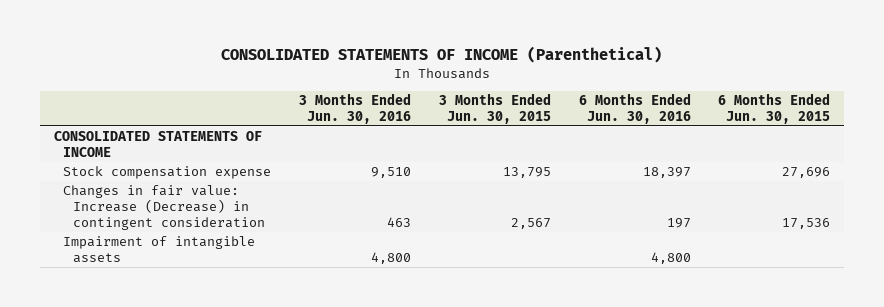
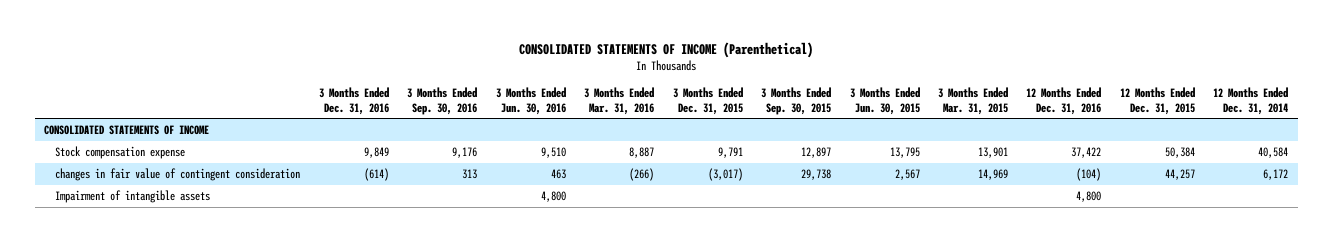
[578,93,691,124] 6 Months Ended Jun. 30, 2016 -> none
[718,93,831,124] 6 Months Ended Jun. 30, 2015 -> none
none -> [318,87,389,115] 3 Months Ended Dec. 31, 2016
none -> [407,87,478,115] 3 Months Ended Sep. 30, 2016
none -> [584,87,655,115] 3 Months Ended Mar. 31, 2016
none -> [672,87,743,115] 3 Months Ended Dec. 31, 2015
none -> [761,87,832,115] 3 Months Ended Sep. 30, 2015
none -> [937,87,1008,115] 3 Months Ended Mar. 31, 2015
none -> [1026,87,1102,115] 12 Months Ended Dec. 31, 2016
none -> [1119,87,1195,115] 12 Months Ended Dec. 31, 2015
none -> [1213,87,1289,115] 12 Months Ended Dec. 31, 2014
[63,185,266,230] Changes in fair value: Increase (Decrease) in contingent consideration -> [55,168,301,182] changes in fair value of contingent consideration

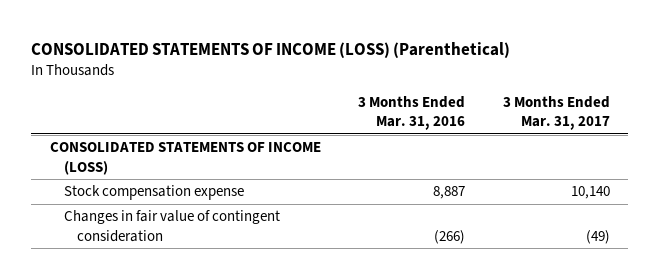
[519,41,814,58] CONSOLIDATED STATEMENTS OF INCOME (Parenthetical) -> [31,41,511,58] CONSOLIDATED STATEMENTS OF INCOME (LOSS) (Parenthetical)
[318,87,389,115] 3 Months Ended Dec. 31, 2016 -> none
[407,87,478,115] 3 Months Ended Sep. 30, 2016 -> none
[495,87,566,115] 3 Months Ended Jun. 30, 2016 -> none
[672,87,743,115] 3 Months Ended Dec. 31, 2015 -> none
[761,87,832,115] 3 Months Ended Sep. 30, 2015 -> none
[849,87,920,115] 3 Months Ended Jun. 30, 2015 -> none
[937,87,1008,115] 3 Months Ended Mar. 31, 2015 -> none
[1026,87,1102,115] 12 Months Ended Dec. 31, 2016 -> none
[1119,87,1195,115] 12 Months Ended Dec. 31, 2015 -> none
[1213,87,1289,115] 12 Months Ended Dec. 31, 2014 -> none
none -> [502,96,610,131] 3 Months Ended Mar. 31, 2017
[43,125,209,136] CONSOLIDATED STATEMENTS OF INCOME -> [50,142,322,175] CONSOLIDATED STATEMENTS OF INCOME (LOSS)
[55,190,211,204] Impairment of intangible assets -> none
[55,168,301,182] changes in fair value of contingent consideration -> [63,210,280,242] Changes in fair value of contingent consideration

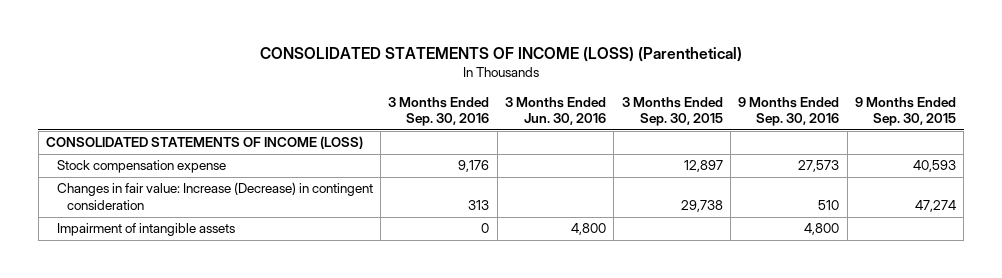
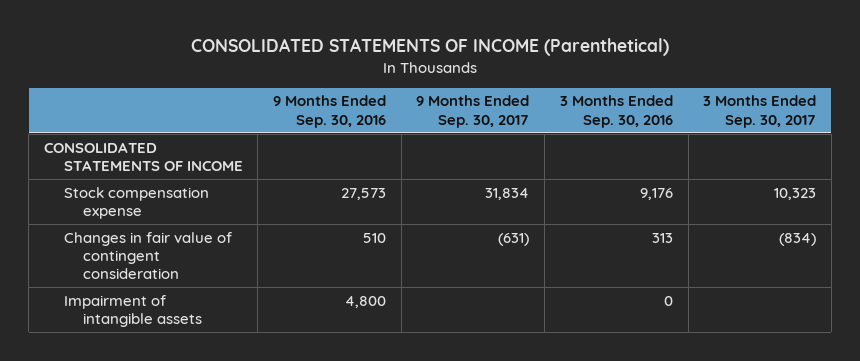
[259,46,742,62] CONSOLIDATED STATEMENTS OF INCOME (LOSS) (Parenthetical) -> [191,38,670,57] CONSOLIDATED STATEMENTS OF INCOME (Parenthetical)
[504,96,606,126] 3 Months Ended Jun. 30, 2016 -> none
[621,96,723,127] 3 Months Ended Sep. 30, 2015 -> none
[854,96,956,127] 9 Months Ended Sep. 30, 2015 -> none
none -> [416,95,530,128] 9 Months Ended Sep. 30, 2017
none -> [703,95,817,128] 3 Months Ended Sep. 30, 2017
[46,136,364,150] CONSOLIDATED STATEMENTS OF INCOME (LOSS) -> [44,141,243,171] CONSOLIDATED STATEMENTS OF INCOME
[56,182,373,211] Changes in fair value: Increase (Decrease) in contingent consideration -> [63,231,232,280] Changes in fair value of contingent consideration

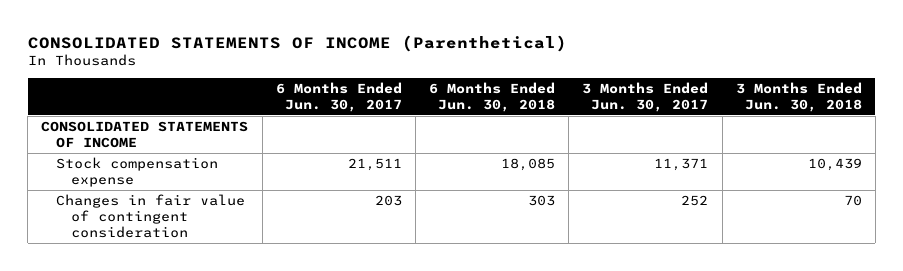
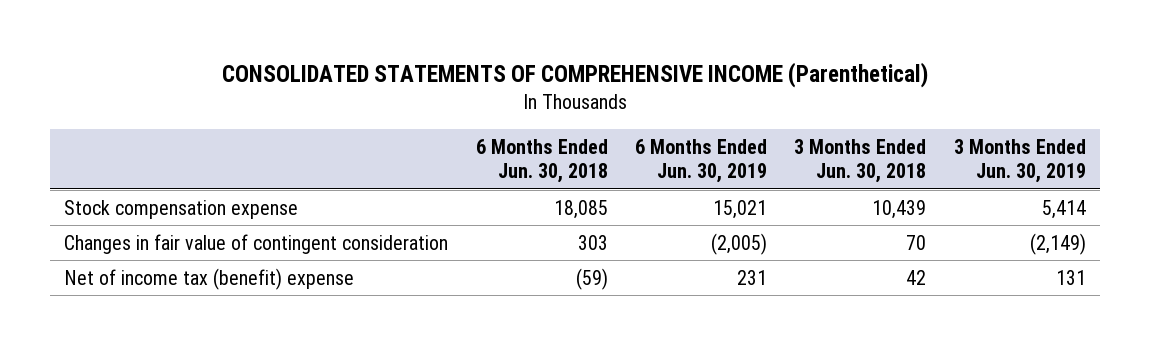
[27,34,567,52] CONSOLIDATED STATEMENTS OF INCOME (Parenthetical) -> [221,61,928,88] CONSOLIDATED STATEMENTS OF COMPREHENSIVE INCOME (Parenthetical)
[275,82,402,112] 6 Months Ended Jun. 30, 2017 -> none
[582,82,709,112] 3 Months Ended Jun. 30, 2017 -> none
none -> [634,138,767,184] 6 Months Ended Jun. 30, 2019
none -> [953,138,1086,184] 3 Months Ended Jun. 30, 2019
[41,121,249,148] CONSOLIDATED STATEMENTS OF INCOME -> none
none -> [64,267,355,290] Net of income tax (benefit) expense

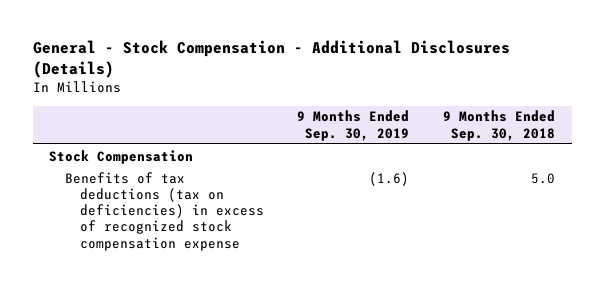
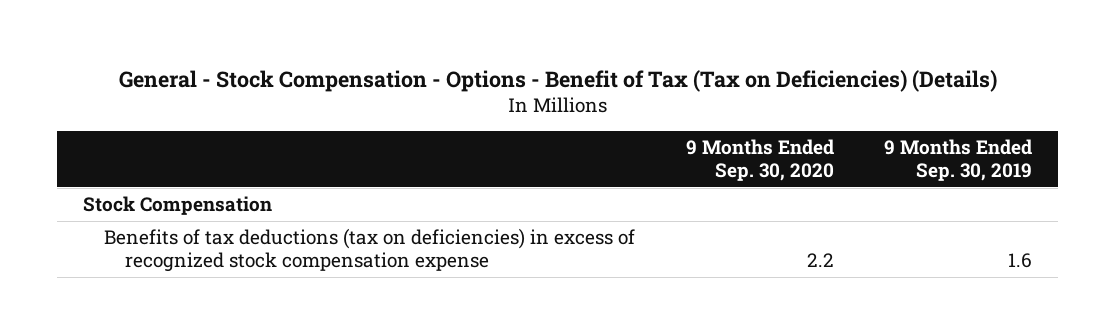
[32,40,510,79] General - Stock Compensation - Additional Disclosures (Details) -> [118,69,997,92] General - Stock Compensation - Options - Benefit of Tax (Tax on Deficiencies) (Details)
[442,110,555,141] 9 Months Ended Sep. 30, 2018 -> none
none -> [685,139,834,182] 9 Months Ended Sep. 30, 2020
[369,171,410,186] (1.6) -> [1008,253,1033,269] 1.6

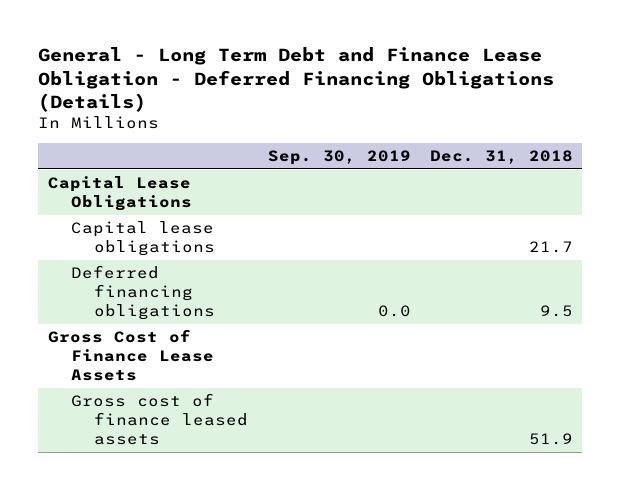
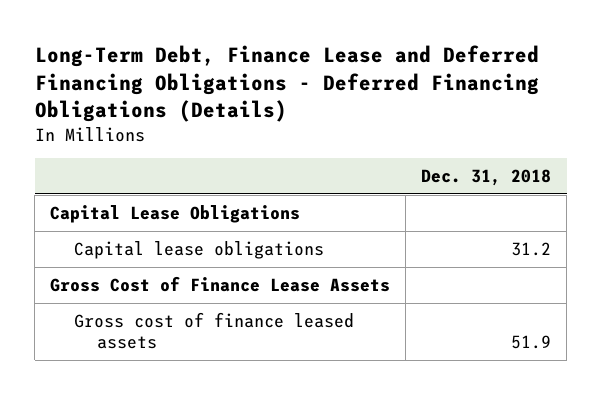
[38,47,555,113] General - Long Term Debt and Finance Lease Obligation - Deferred Financing Obligations (Details) -> [34,45,539,122] Long-Term Debt, Finance Lease and Deferred Financing Obligations - Deferred Financing Obligations (Details)
[267,150,411,166] Sep. 30, 2019 -> none
[71,264,216,321] Deferred financing obligations -> none
[528,241,573,254] 21.7 -> [511,241,552,256] 31.2

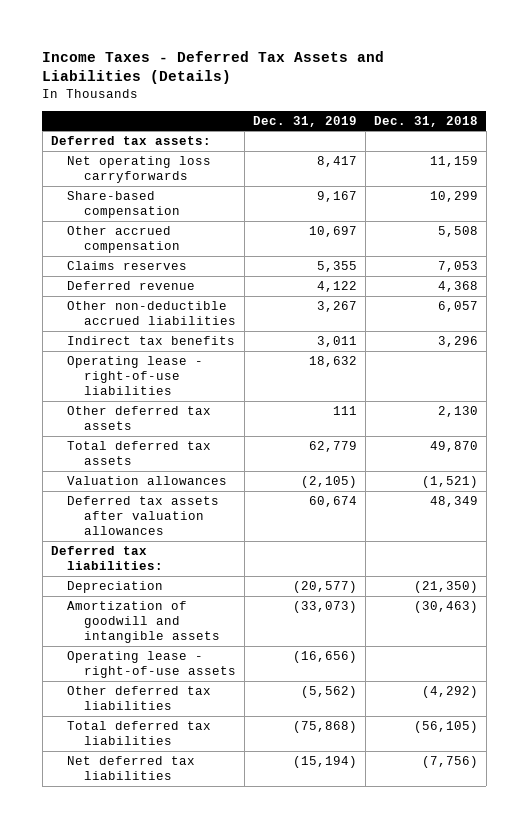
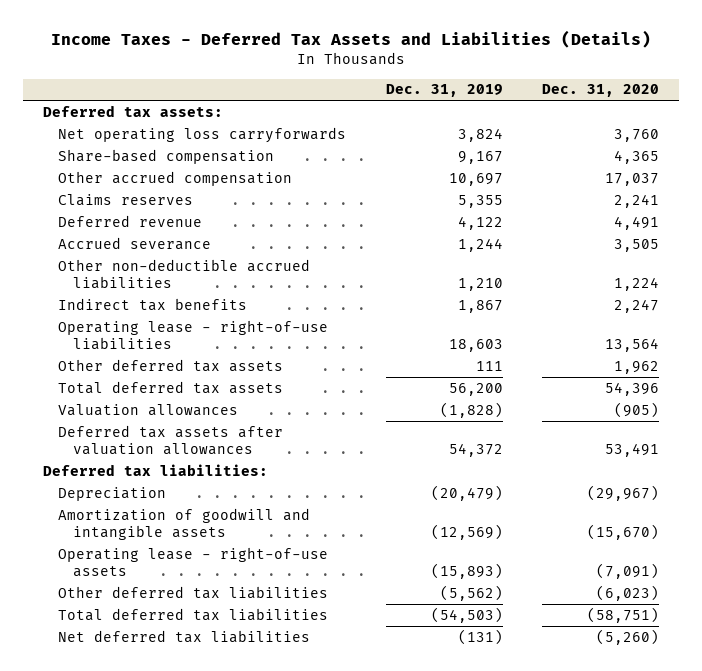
[373,115,478,127] Dec. 31, 2018 -> none
none -> [542,84,660,98] Dec. 31, 2020
[317,155,358,167] 8,417 -> [457,127,503,142] 3,824
none -> [58,236,212,250] Accrued severance
[317,300,358,312] 3,267 -> [457,278,503,292] 1,210
[317,335,358,347] 3,011 -> [457,299,503,313] 1,867
[309,355,358,367] 18,632 -> [448,339,503,353] 18,603
[309,440,358,452] 62,779 -> [448,382,503,396] 56,200
[301,475,358,488] (2,105) -> [439,401,503,418] (1,828)
[309,495,358,507] 60,674 -> [448,443,503,458] 54,372
[293,580,358,593] (20,577) -> [430,484,503,501] (20,479)
[293,600,358,613] (33,073) -> [430,524,503,541] (12,569)
[293,650,358,663] (16,656) -> [430,563,503,580] (15,893)
[293,720,358,733] (75,868) -> [430,606,503,623] (54,503)
[293,755,358,768] (15,194) -> [457,628,503,645] (131)

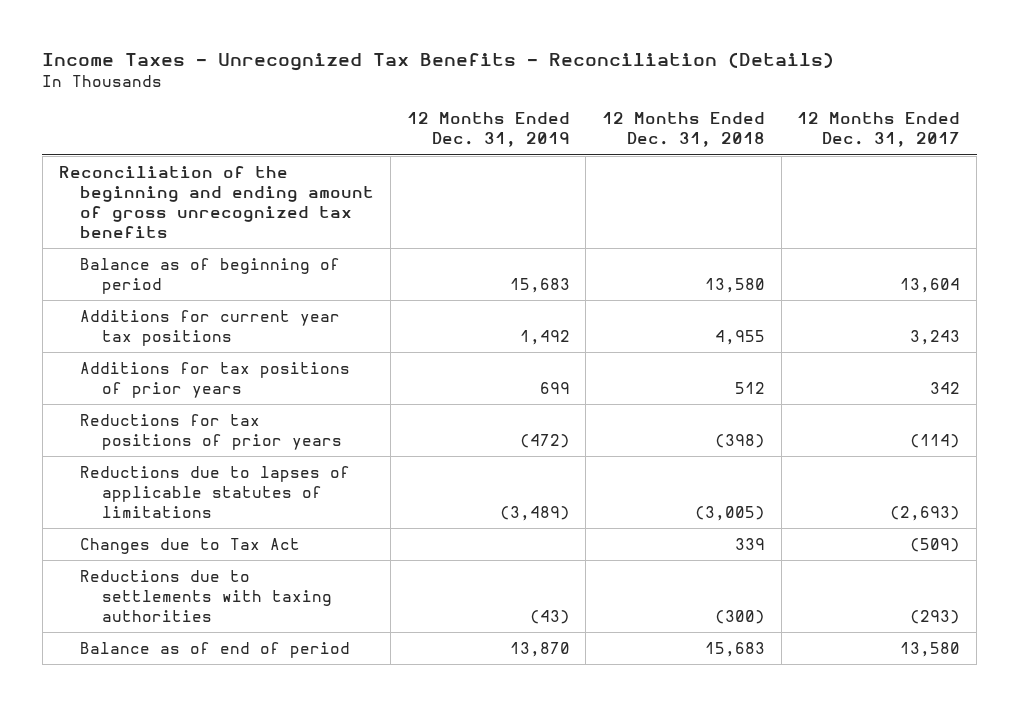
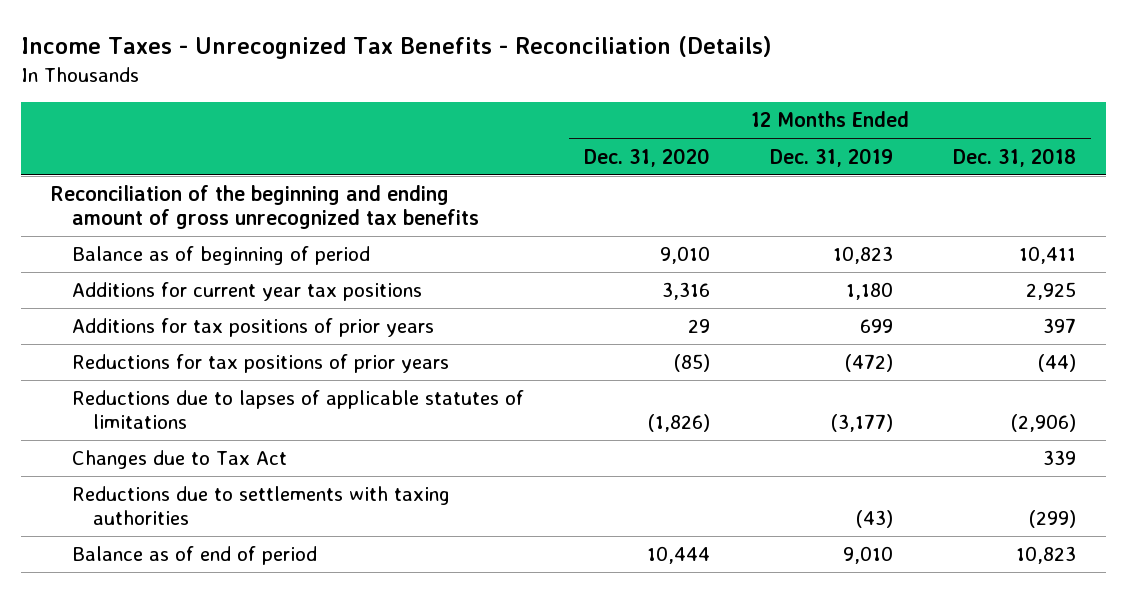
[797,112,961,148] 12 Months Ended Dec. 31, 2017 -> none
none -> [584,147,711,167] Dec. 31, 2020
[509,277,570,293] 15,683 -> [833,246,894,265] 10,823
[705,277,766,293] 13,580 -> [1019,246,1077,265] 10,411
[519,329,570,345] 1,492 -> [846,282,894,301] 1,180
[715,329,766,345] 4,955 -> [1026,282,1077,301] 2,925
[735,381,766,394] 512 -> [1043,318,1077,334] 397
[715,433,766,448] (398) -> [1038,354,1077,373] (44)
[499,505,570,521] (3,489) -> [831,414,894,433] (3,177)
[695,505,766,521] (3,005) -> [1011,414,1077,433] (2,906)
[715,609,766,624] (300) -> [1029,510,1077,529] (299)
[509,641,570,657] 13,870 -> [843,546,894,565] 9,010
[705,641,766,657] 15,683 -> [1016,546,1077,565] 10,823

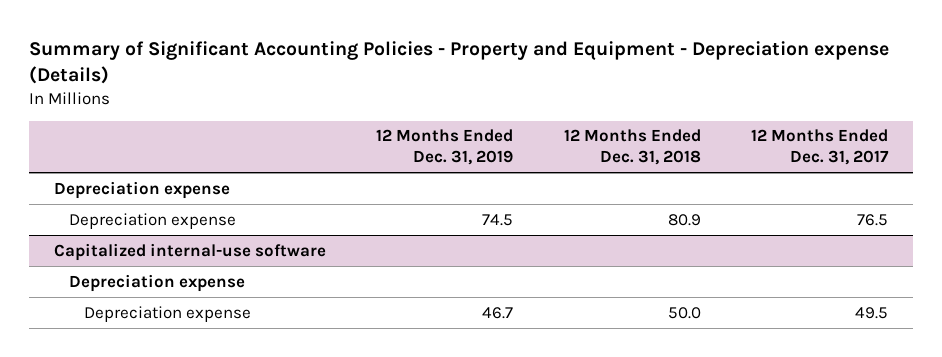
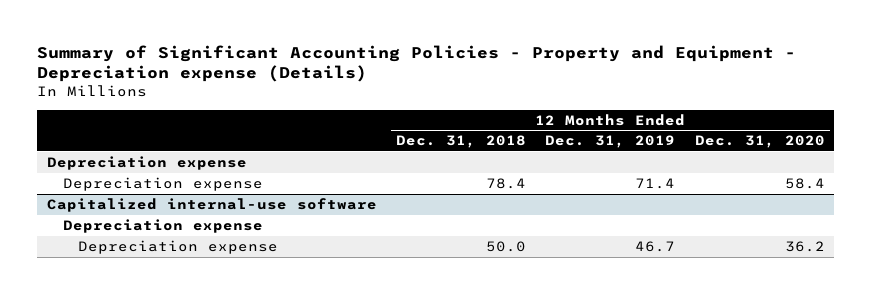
[750,129,889,166] 12 Months Ended Dec. 31, 2017 -> none
none -> [694,135,825,149] Dec. 31, 2020
[482,213,514,226] 74.5 -> [635,177,676,189] 71.4
[667,213,701,226] 80.9 -> [485,177,526,189] 78.4

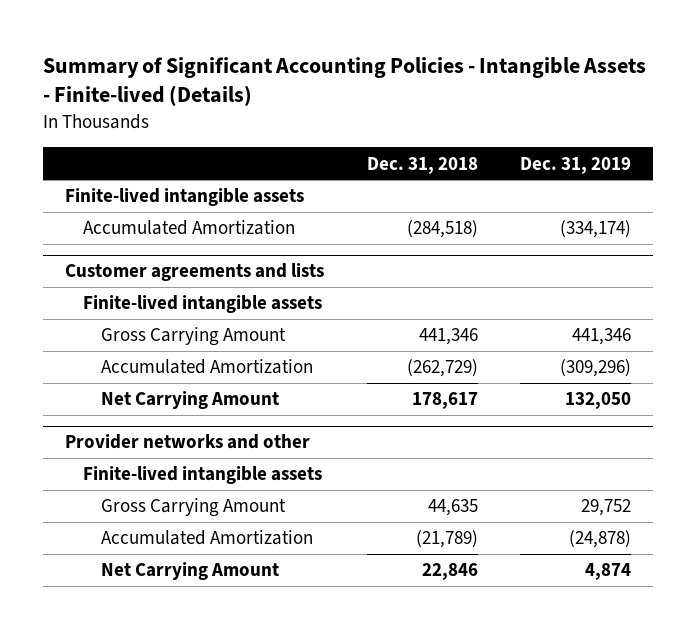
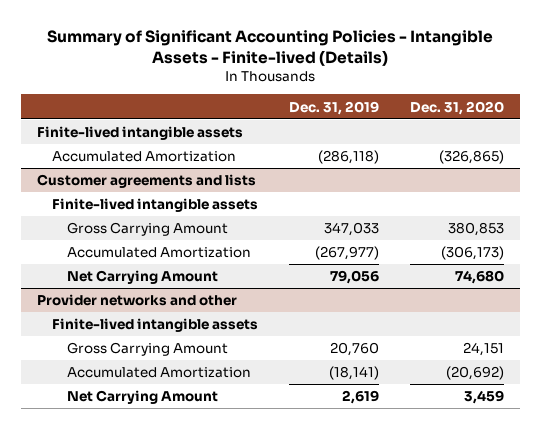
[366,156,478,174] Dec. 31, 2018 -> none
none -> [409,100,504,115] Dec. 31, 2020
[560,220,632,239] (334,174) -> [317,150,379,165] (286,118)
[572,328,632,346] 441,346 -> [323,222,379,237] 347,033
[560,359,632,378] (309,296) -> [314,246,379,261] (267,977)
[565,392,632,410] 132,050 -> [329,270,379,285] 79,056
[581,499,632,517] 29,752 -> [329,342,379,357] 20,760
[569,530,632,549] (24,878) -> [328,366,379,381] (18,141)
[585,563,632,581] 4,874 -> [341,390,379,405] 2,619

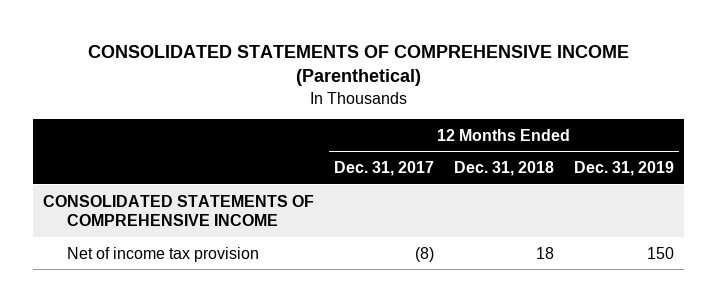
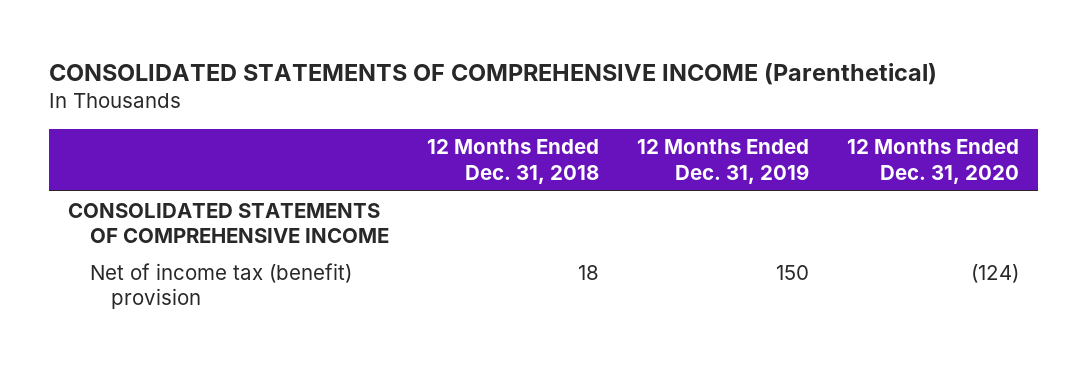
[334,161,435,177] Dec. 31, 2017 -> none
none -> [847,139,1020,185] 12 Months Ended Dec. 31, 2020
[66,246,259,262] Net of income tax provision -> [89,262,352,310] Net of income tax (benefit) provision

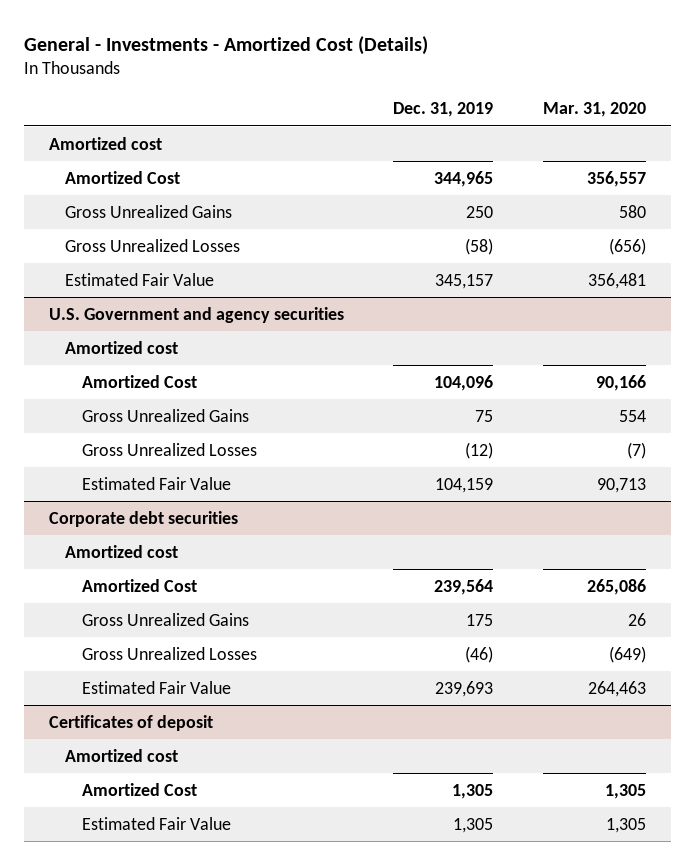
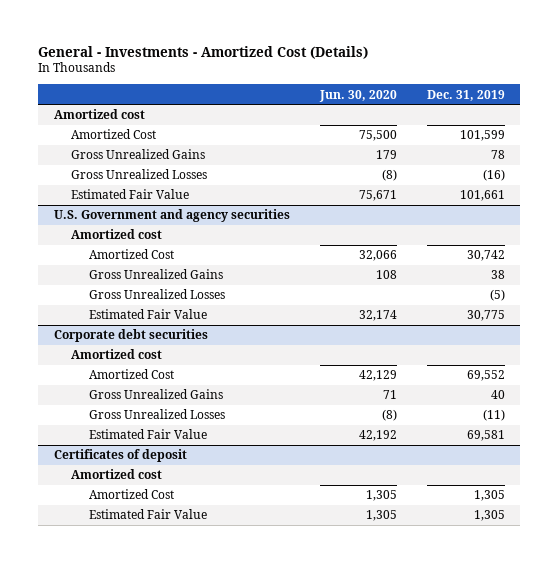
[542,102,646,118] Mar. 31, 2020 -> none
none -> [318,89,397,102] Jun. 30, 2020
[434,170,494,187] 344,965 -> [460,130,506,142] 101,599
[466,205,494,218] 250 -> [491,150,506,160] 78
[465,237,494,255] (58) -> [483,169,506,182] (16)
[435,273,494,289] 345,157 -> [460,190,506,202] 101,661
[434,374,494,391] 104,096 -> [467,250,506,262] 30,742
[475,409,494,422] 75 -> [491,270,506,280] 38
[465,441,494,459] (12) -> [490,289,506,302] (5)
[435,477,494,493] 104,159 -> [467,310,506,322] 30,775
[434,578,494,595] 239,564 -> [467,370,506,382] 69,552
[466,613,494,626] 175 -> [491,390,506,400] 40
[465,645,494,663] (46) -> [483,409,506,422] (11)
[435,680,494,697] 239,693 -> [467,430,506,442] 69,581

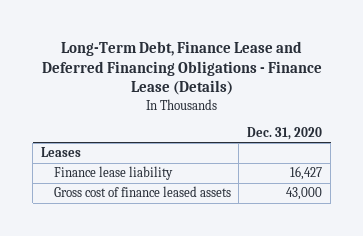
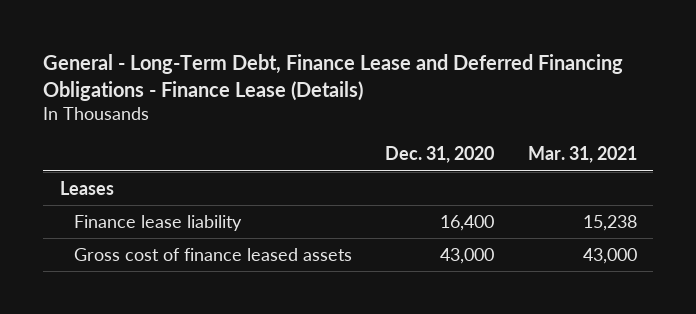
[41,40,322,96] Long-Term Debt, Finance Lease and Deferred Financing Obligations - Finance Lease (Details) -> [42,53,623,101] General - Long-Term Debt, Finance Lease and Deferred Financing Obligations - Finance Lease (Details)
none -> [527,146,637,164] Mar. 31, 2021
[290,166,323,181] 16,427 -> [440,214,495,231] 16,400

